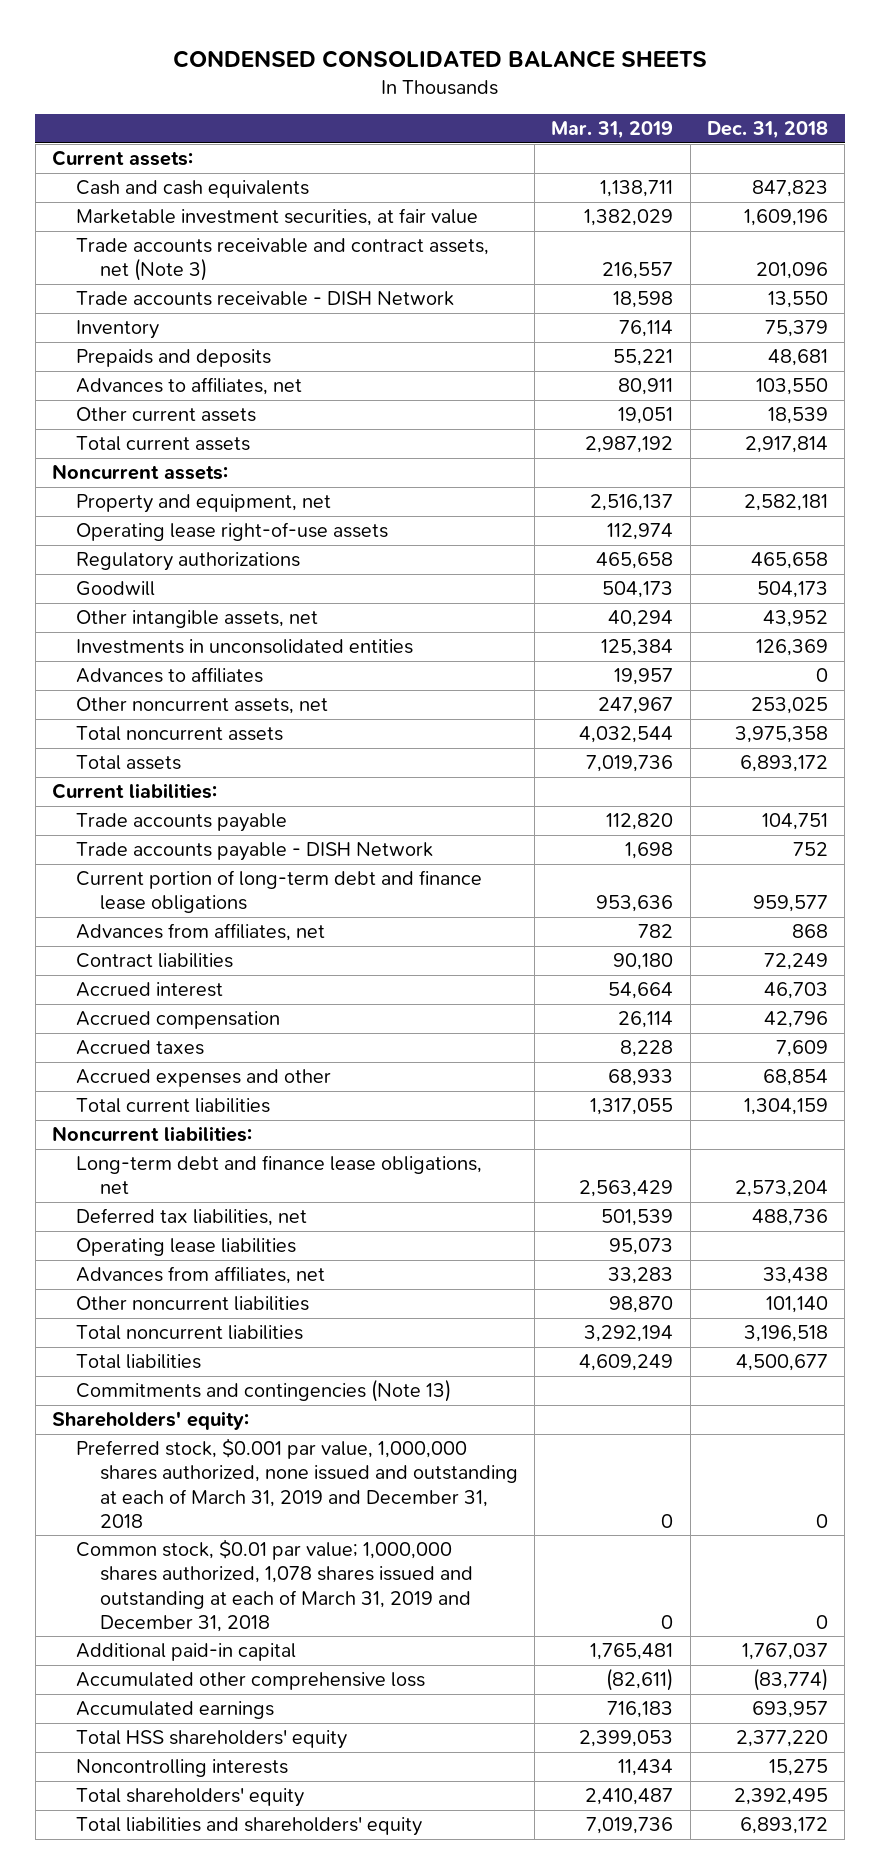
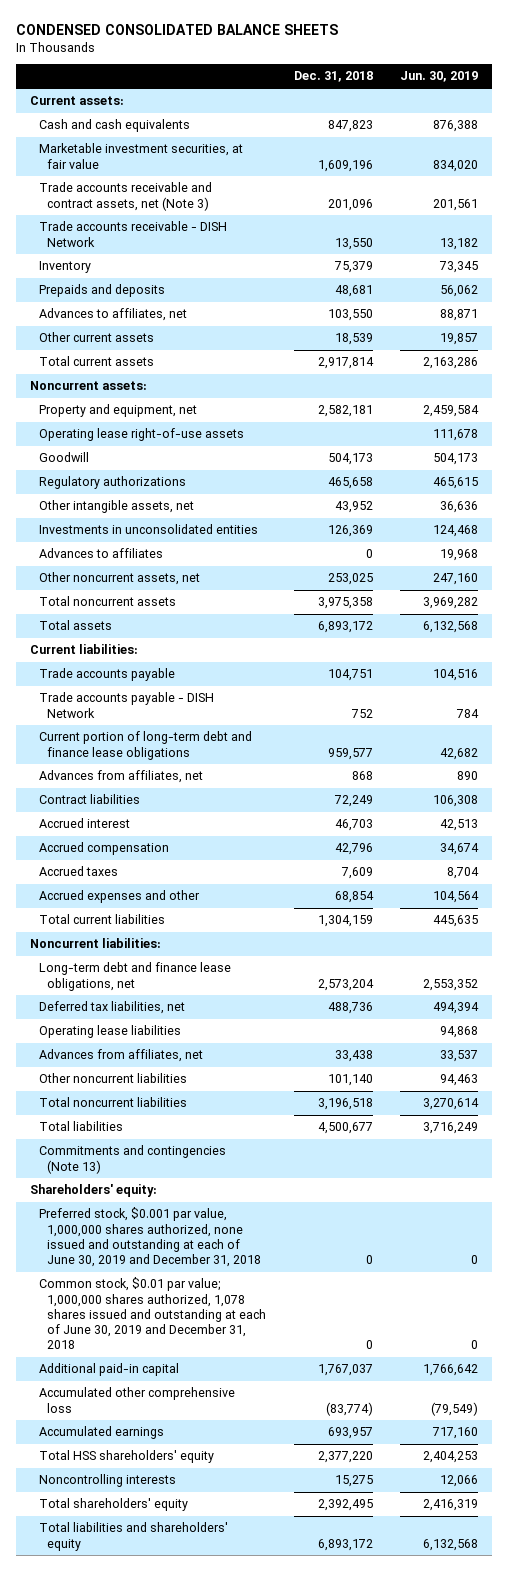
[551,121,674,140] Mar. 31, 2019 -> none
none -> [400,71,479,83] Jun. 30, 2019
[75,552,300,572] Regulatory authorizations -> [38,476,186,490] Regulatory authorizations
[75,1438,518,1528] Preferred stock, $0.001 par value, 1,000,000 shares authorized, none issued and outstanding at each of March 31, 2019 and December 31, 2018 -> [38,1207,262,1268] Preferred stock, $0.001 par value, 1,000,000 shares authorized, none issued and outstanding at each of June 30, 2019 and December 31, 2018
[75,1539,473,1632] Common stock, $0.01 par value; 1,000,000 shares authorized, 1,078 shares issued and outstanding at each of March 31, 2019 and December 31, 2018 -> [38,1277,267,1350] Common stock, $0.01 par value; 1,000,000 shares authorized, 1,078 shares issued and outstanding at each of June 30, 2019 and December 31, 2018

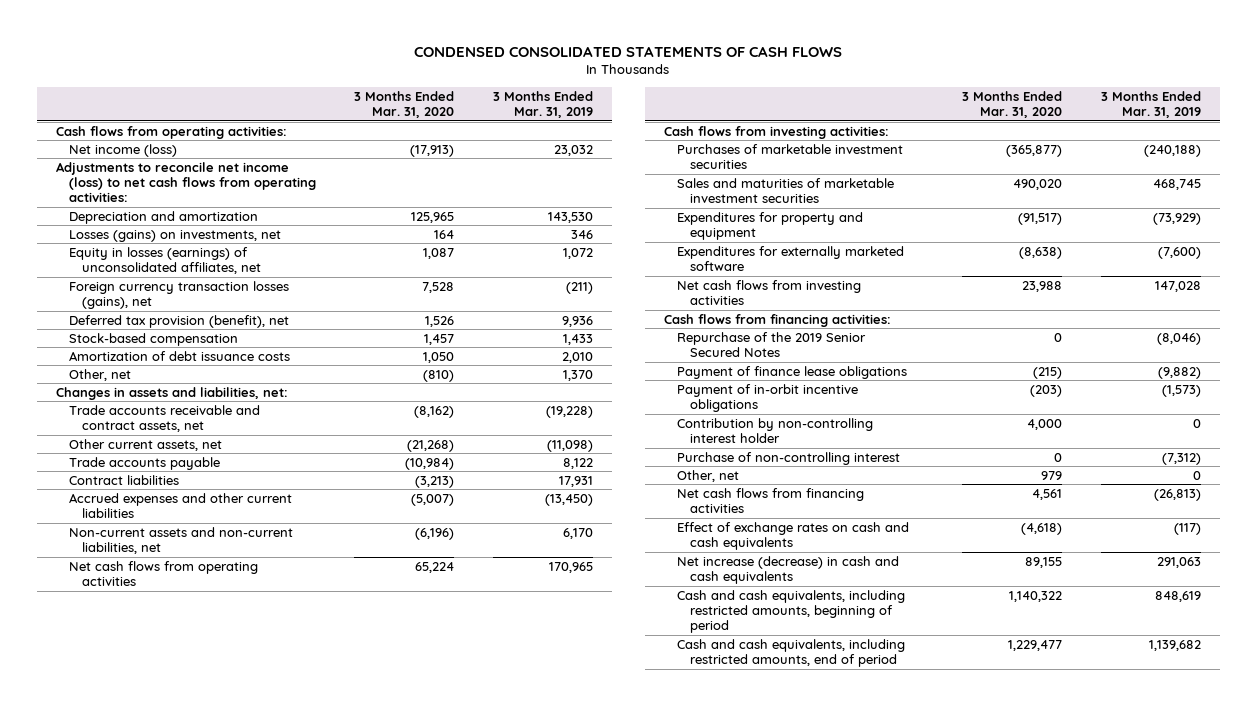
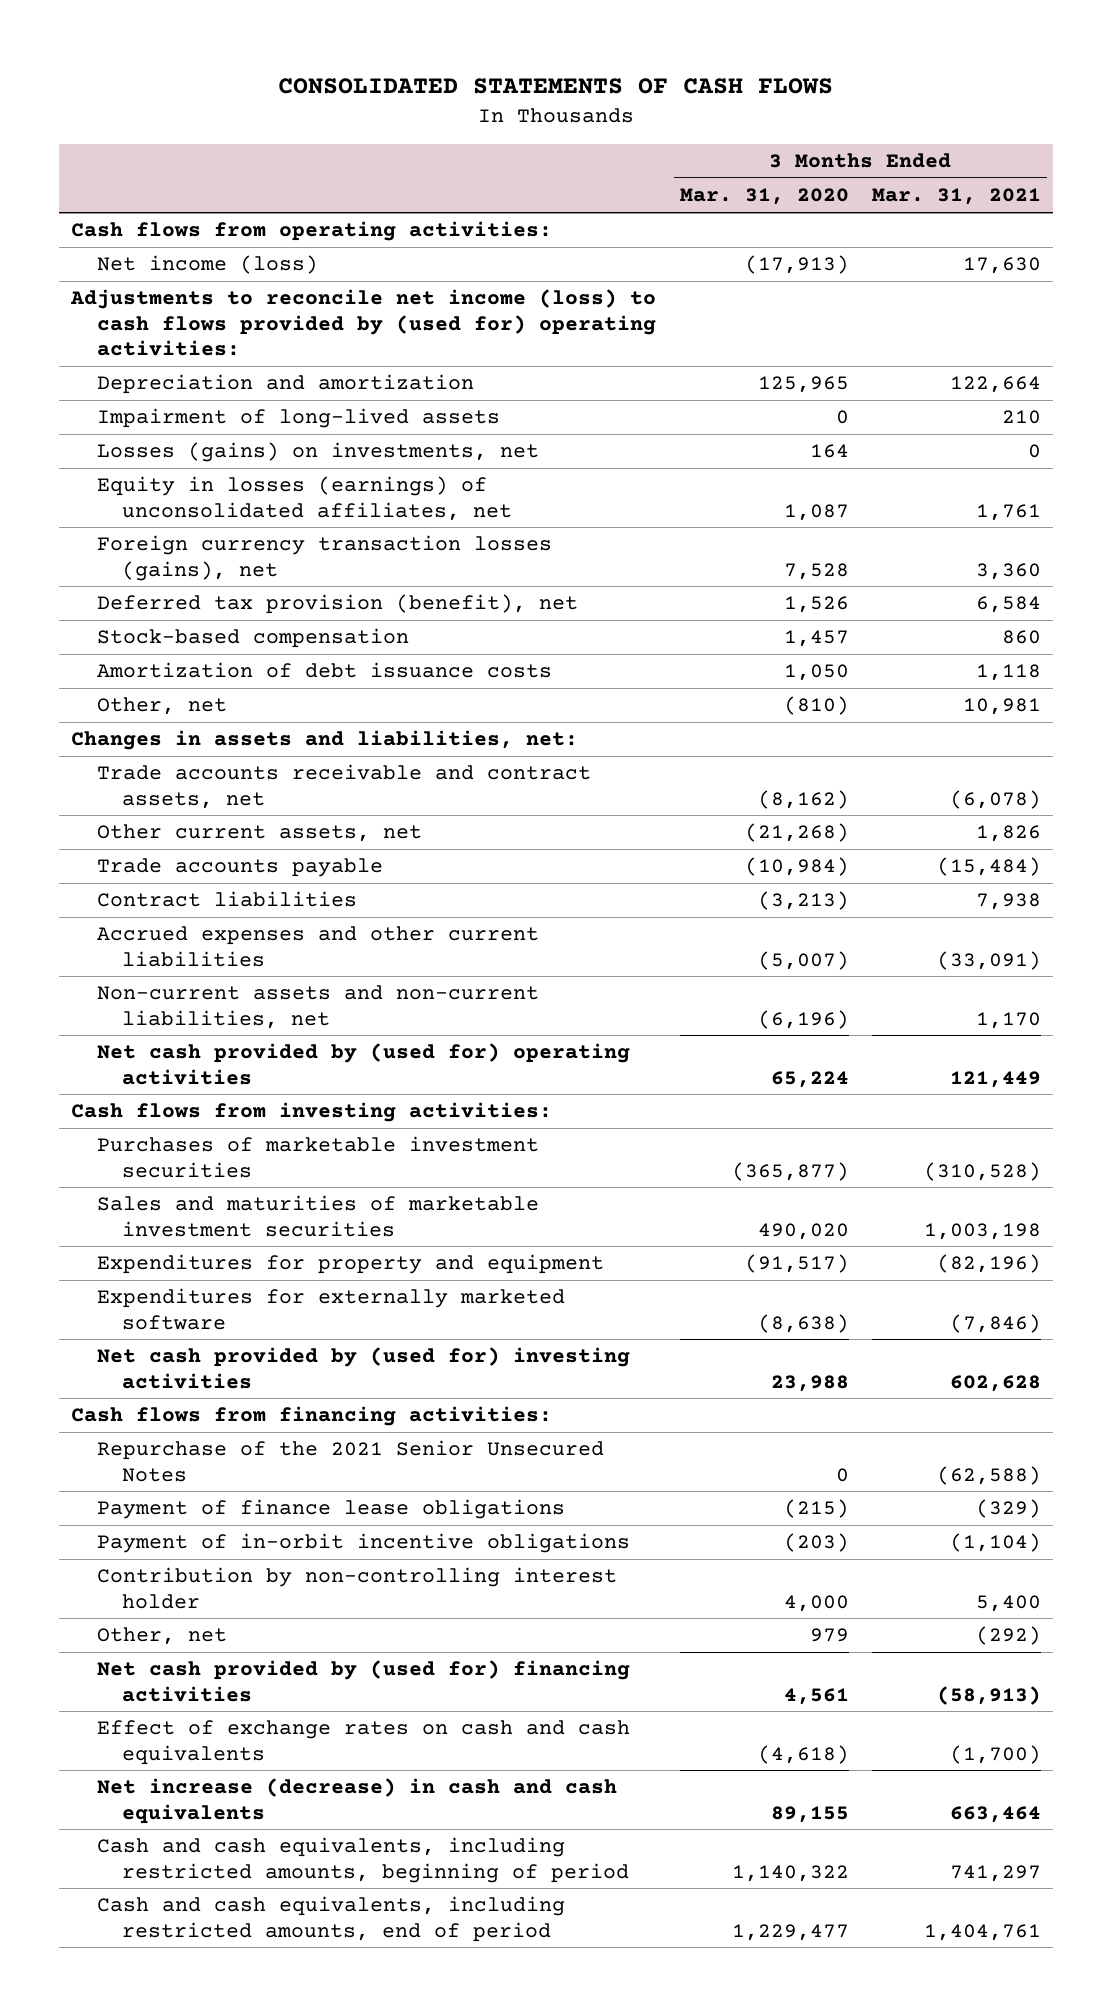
[414,45,843,57] CONDENSED CONSOLIDATED STATEMENTS OF CASH FLOWS -> [278,77,834,94] CONSOLIDATED STATEMENTS OF CASH FLOWS
[492,91,593,119] 3 Months Ended Mar. 31, 2019 -> none
none -> [872,188,1042,206] Mar. 31, 2021
[55,161,316,203] Adjustments to reconcile net income (loss) to net cash flows from operating activities: -> [69,289,656,356] Adjustments to reconcile net income (loss) to cash flows provided by (used for) operating activities:
none -> [96,408,500,429] Impairment of long-lived assets
[68,560,258,587] Net cash flows from operating activities -> [96,1043,630,1085] Net cash provided by (used for) operating activities
[676,279,861,306] Net cash flows from investing activities -> [96,1347,630,1389] Net cash provided by (used for) investing activities
[676,331,866,358] Repurchase of the 2019 Senior Secured Notes -> [96,1440,604,1482] Repurchase of the 2021 Senior Unsecured Notes
[676,451,900,465] Purchase of non-controlling interest -> none
[676,487,864,514] Net cash flows from financing activities -> [96,1660,630,1702] Net cash provided by (used for) financing activities

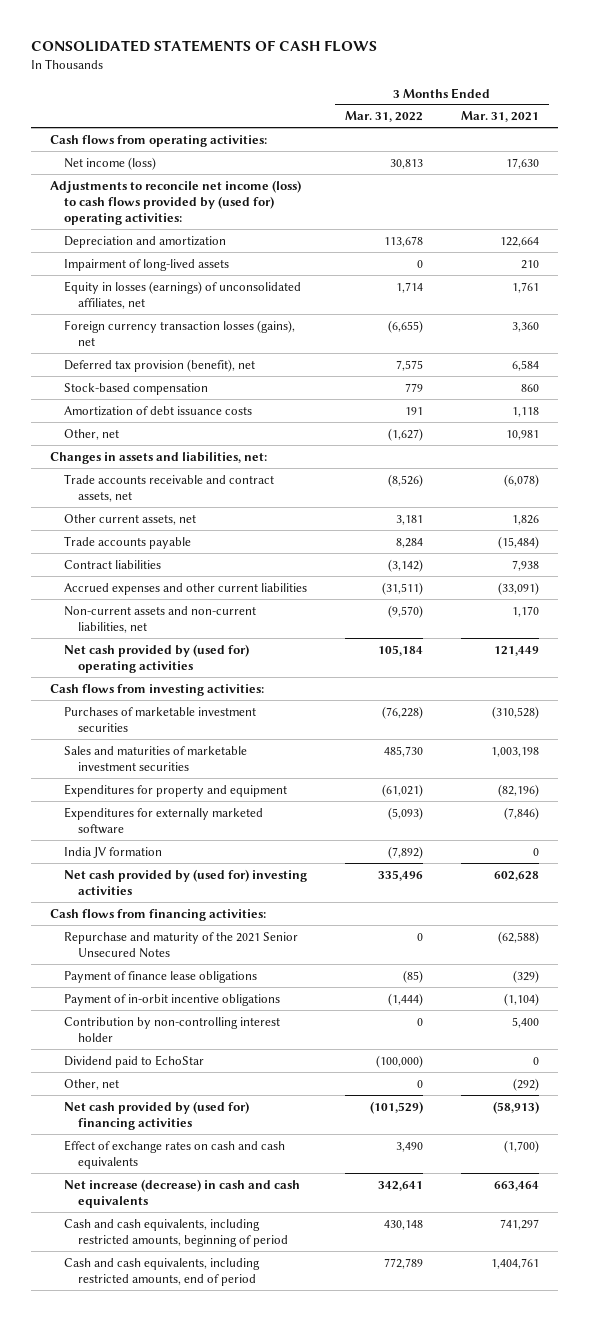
[679,188,849,206] Mar. 31, 2020 -> none
none -> [344,111,423,123] Mar. 31, 2022
[96,442,539,463] Losses (gains) on investments, net -> none
none -> [63,846,162,858] India JV formation
[96,1440,604,1482] Repurchase of the 2021 Senior Unsecured Notes -> [63,931,298,958] Repurchase and maturity of the 2021 Senior Unsecured Notes
none -> [63,1054,204,1068] Dividend paid to EchoStar

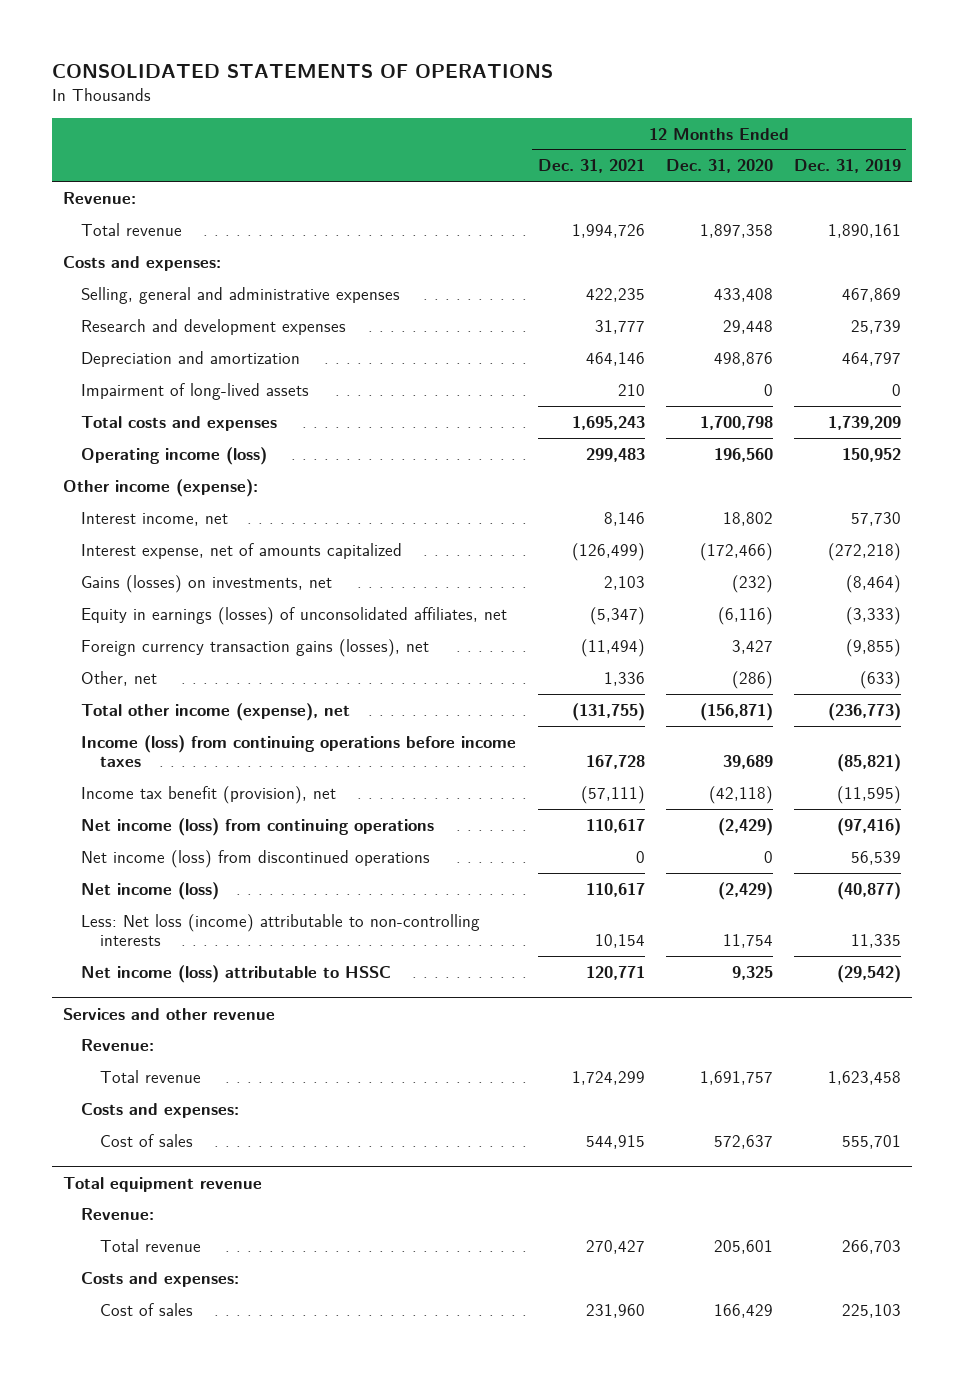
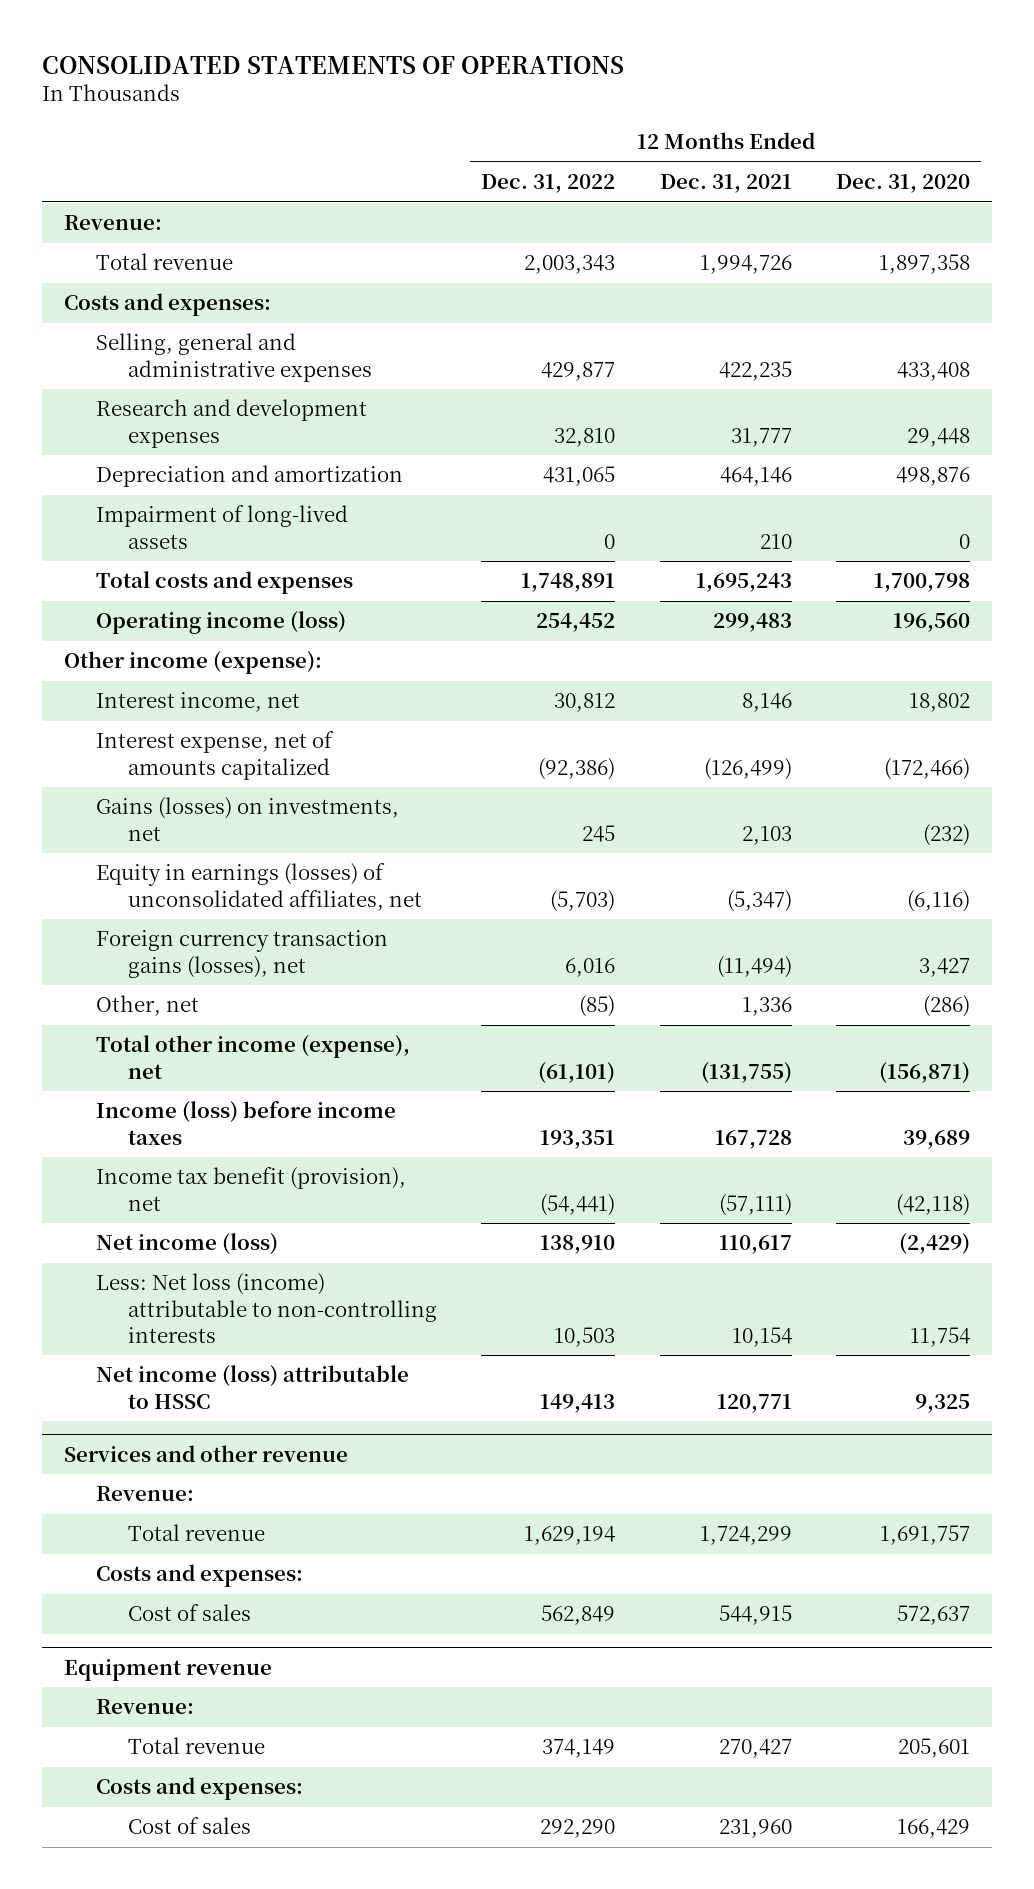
[793,159,901,174] Dec. 31, 2019 -> none
none -> [481,174,616,194] Dec. 31, 2022
[81,734,517,768] Income (loss) from continuing operations before income taxes -> [95,1101,396,1145] Income (loss) before income taxes
[81,817,435,836] Net income (loss) from continuing operations -> none
[81,849,431,868] Net income (loss) from discontinued operations -> none
[62,1176,262,1192] Total equipment revenue -> [64,1658,273,1681] Equipment revenue

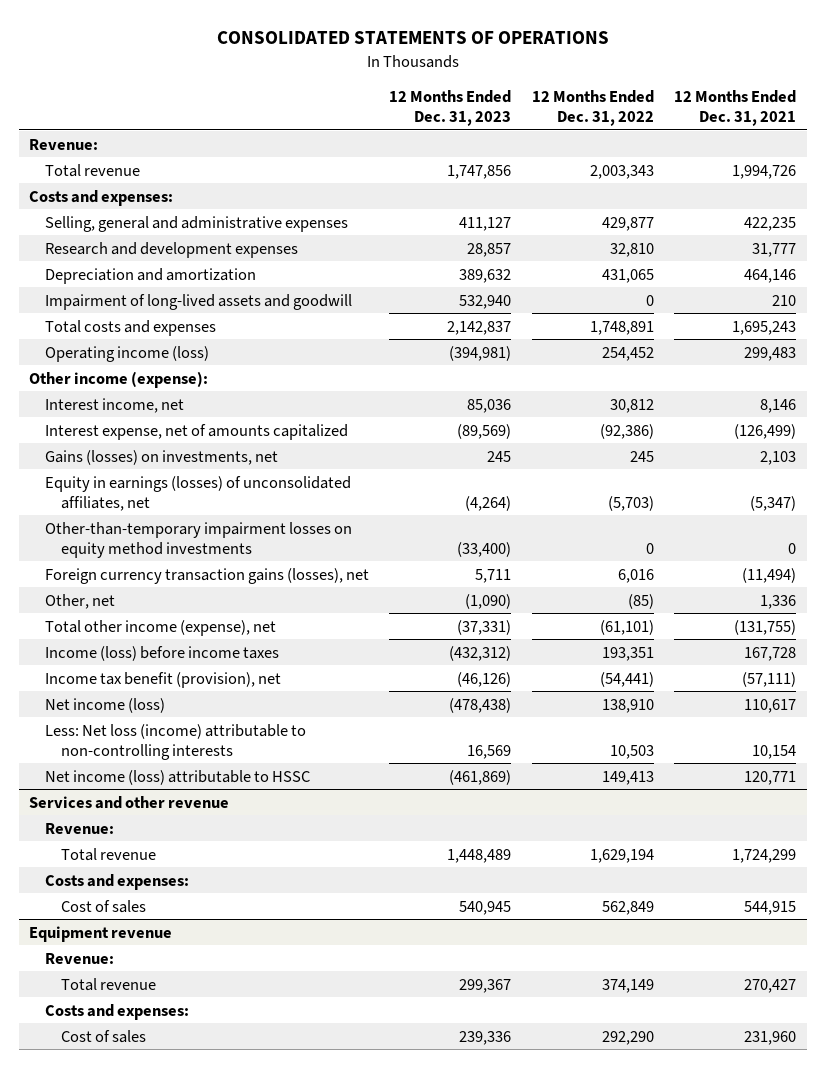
[835,174,970,194] Dec. 31, 2020 -> none
none -> [389,90,512,127] 12 Months Ended Dec. 31, 2023
[95,505,348,549] Impairment of long-lived assets -> [44,293,352,310] Impairment of long-lived assets and goodwill
none -> [44,521,352,558] Other-than-temporary impairment losses on equity method investments

